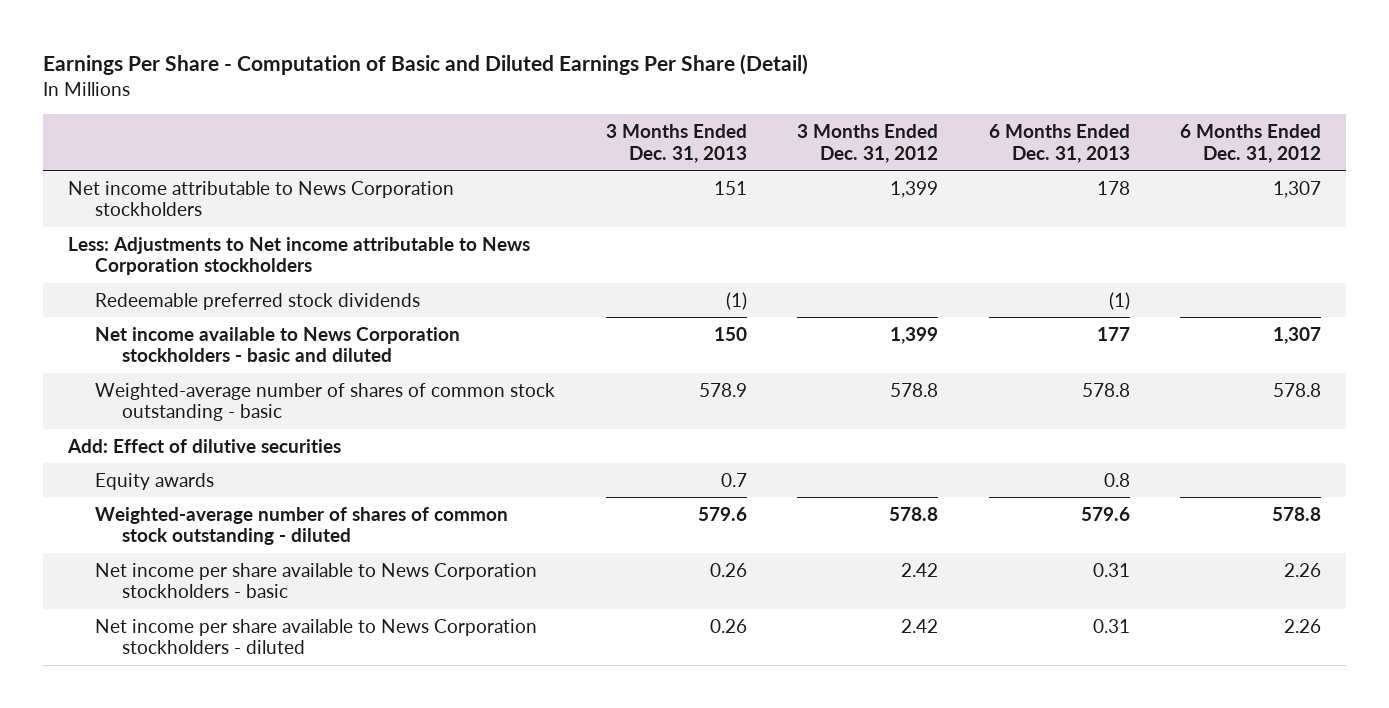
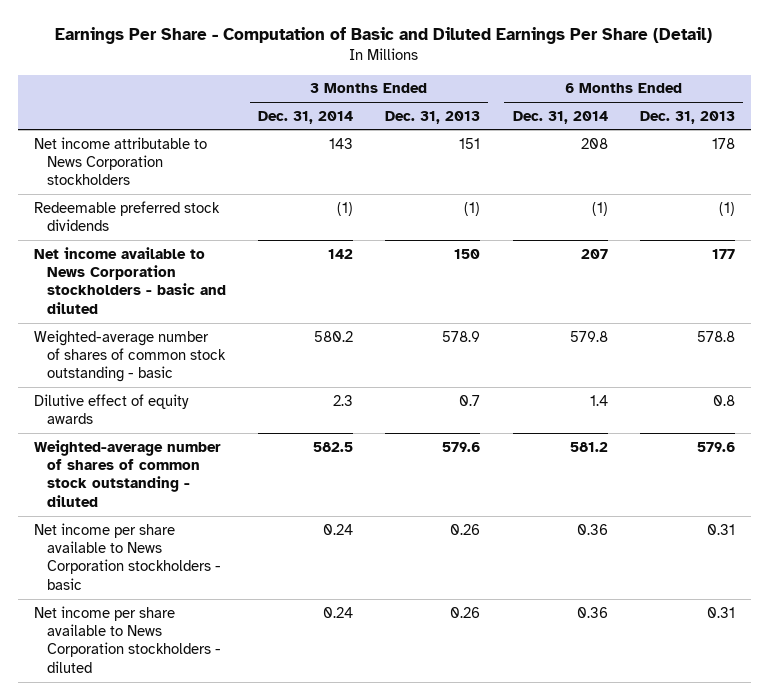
[797,124,939,163] 3 Months Ended Dec. 31, 2012 -> none
[1180,124,1322,163] 6 Months Ended Dec. 31, 2012 -> none
none -> [258,110,354,124] Dec. 31, 2014
none -> [512,110,608,124] Dec. 31, 2014
[68,236,531,276] Less: Adjustments to Net income attributable to News Corporation stockholders -> none
[67,438,342,453] Add: Effect of dilutive securities -> none
[95,472,215,490] Equity awards -> [33,393,189,425] Dilutive effect of equity awards

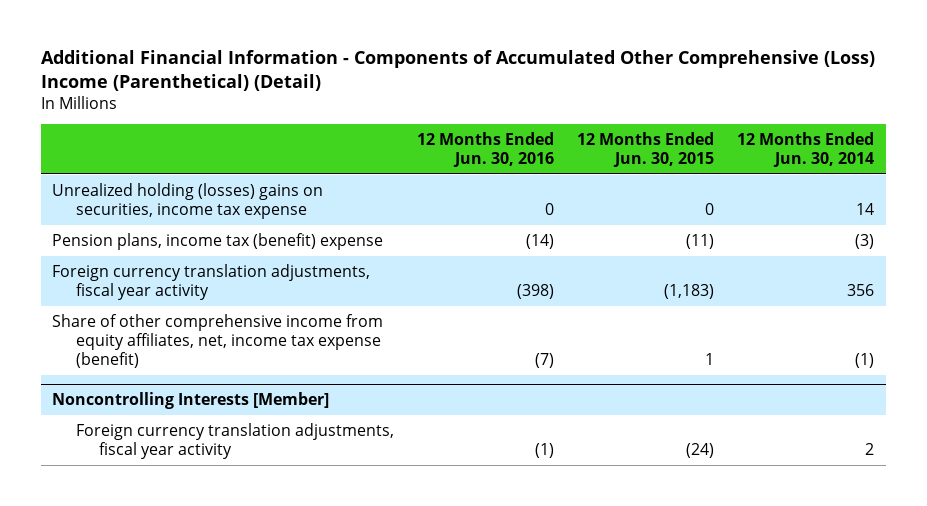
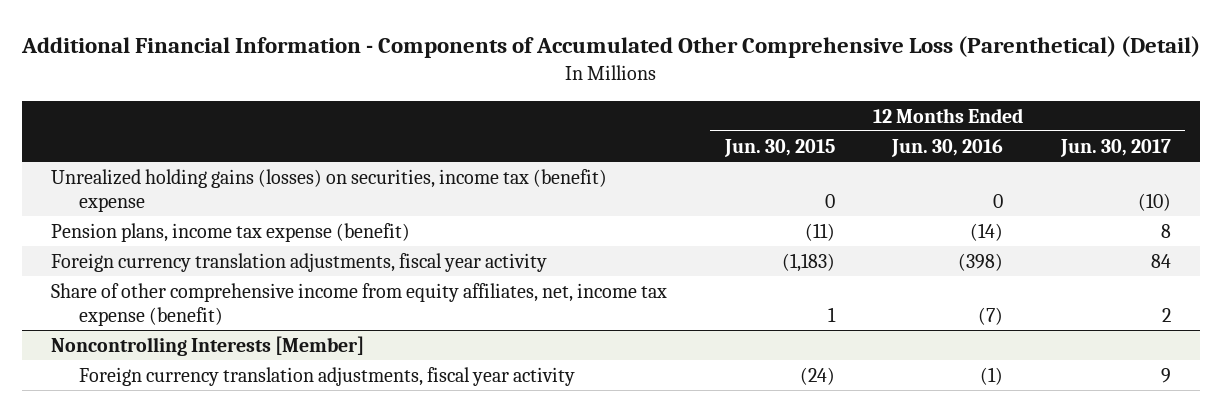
[40,50,875,92] Additional Financial Information - Components of Accumulated Other Comprehensive (Loss) Income (Parenthetical) (Detail) -> [20,36,1200,59] Additional Financial Information - Components of Accumulated Other Comprehensive Loss (Parenthetical) (Detail)
[737,131,875,167] 12 Months Ended Jun. 30, 2014 -> none
none -> [1060,139,1172,158] Jun. 30, 2017
[52,182,324,219] Unrealized holding (losses) gains on securities, income tax expense -> [50,169,607,213] Unrealized holding gains (losses) on securities, income tax (benefit) expense
[52,232,384,250] Pension plans, income tax (benefit) expense -> [50,223,410,243] Pension plans, income tax expense (benefit)

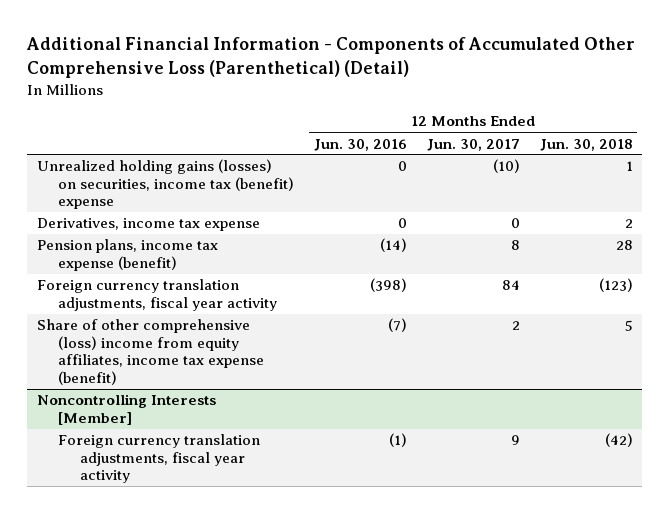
[723,139,835,158] Jun. 30, 2015 -> none
none -> [539,138,633,151] Jun. 30, 2018
none -> [36,218,260,232] Derivatives, income tax expense
[50,283,667,327] Share of other comprehensive income from equity affiliates, net, income tax expense (benefit) -> [36,319,265,385] Share of other comprehensive (loss) income from equity affiliates, income tax expense (benefit)

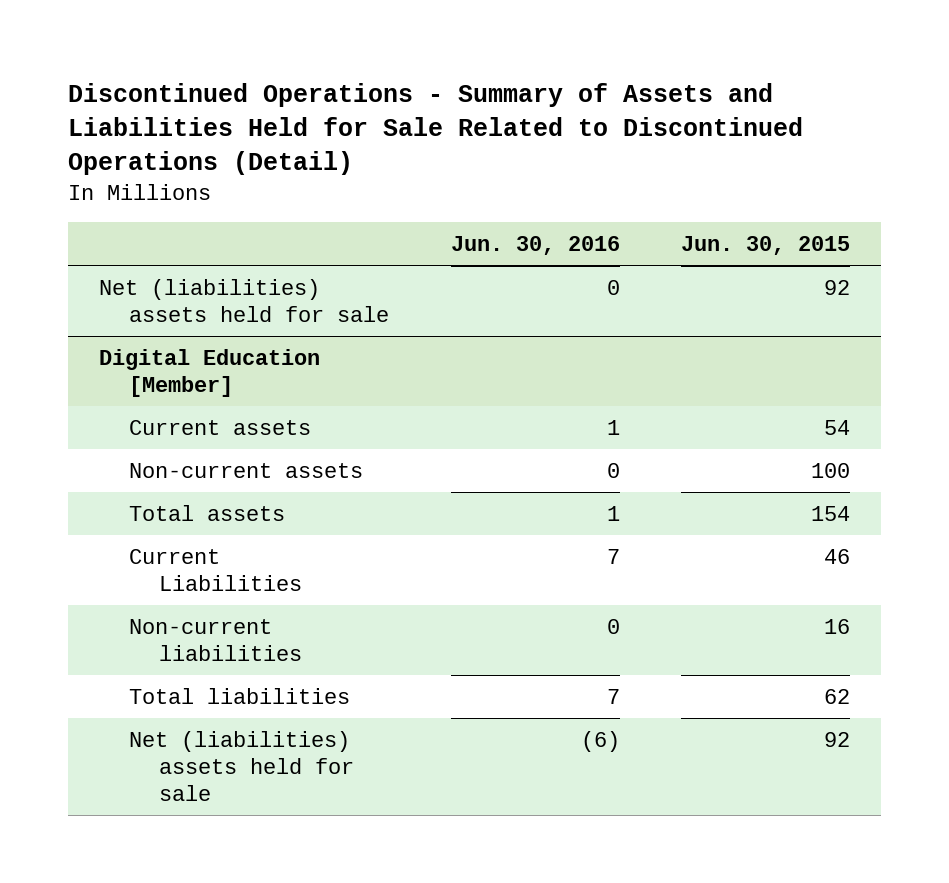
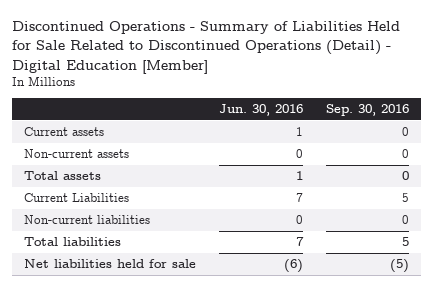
[68,83,804,176] Discontinued Operations - Summary of Assets and Liabilities Held for Sale Related to Discontinued Operations (Detail) -> [12,21,401,74] Discontinued Operations - Summary of Liabilities Held for Sale Related to Discontinued Operations (Detail) - Digital Education [Member]
[681,235,851,255] Jun. 30, 2015 -> none
none -> [326,104,410,117] Sep. 30, 2016
[99,278,390,322] Net (liabilities) assets held for sale -> none
[99,348,321,397] Digital Education [Member] -> none
[129,730,355,801] Net (liabilities) assets held for sale -> [23,258,196,268] Net liabilities held for sale

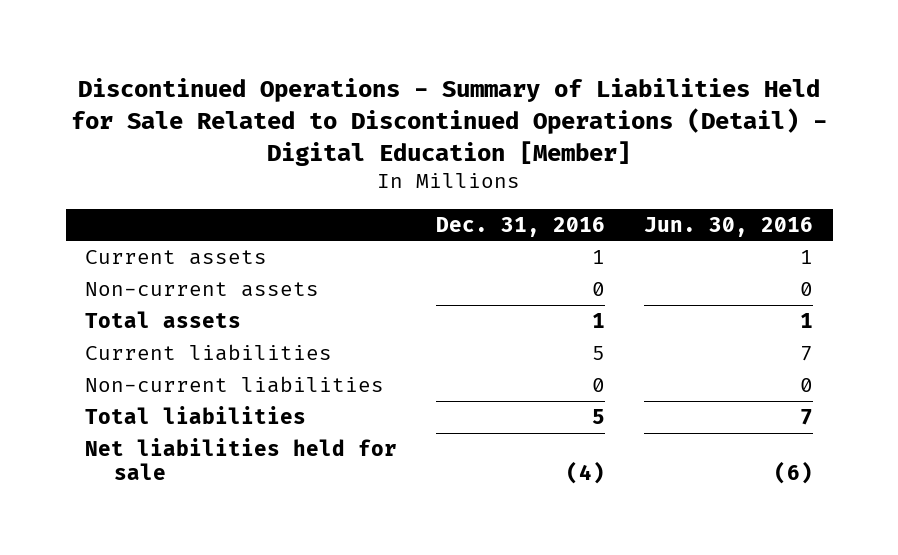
[326,104,410,117] Sep. 30, 2016 -> none
none -> [436,216,606,237] Dec. 31, 2016
[23,192,129,202] Current Liabilities -> [85,343,333,361] Current liabilities

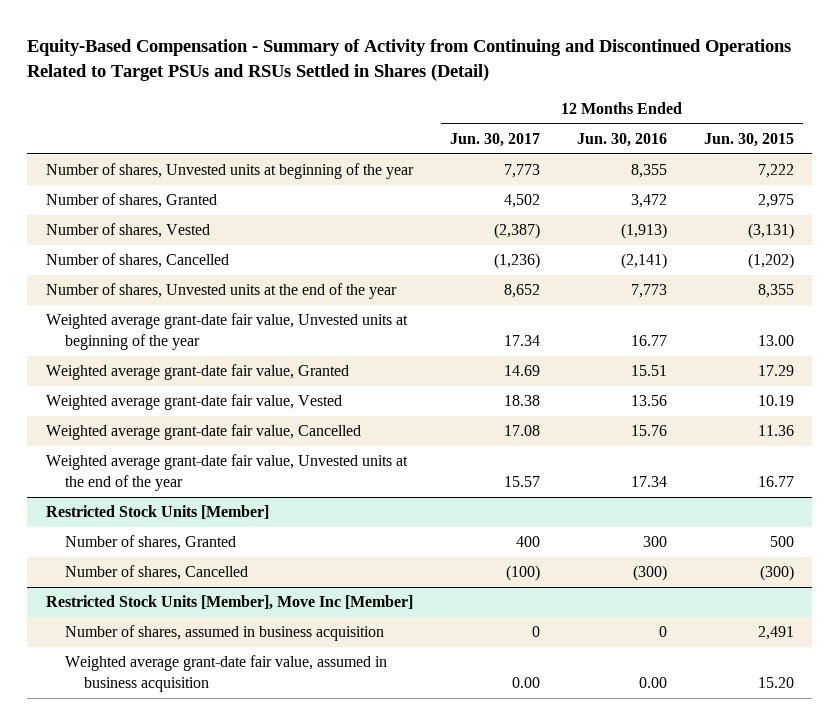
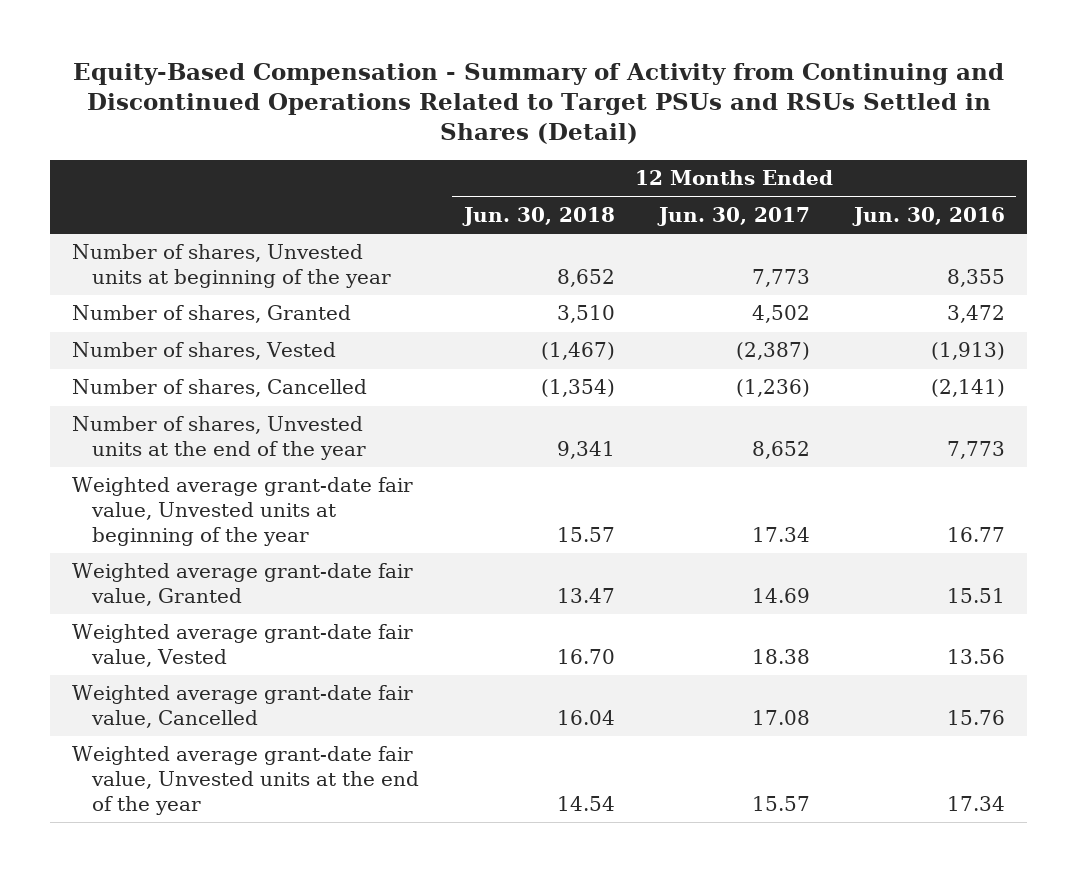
[703,132,794,147] Jun. 30, 2015 -> none
none -> [461,206,615,226] Jun. 30, 2018
[45,505,269,520] Restricted Stock Units [Member] -> none
[64,535,236,551] Number of shares, Granted -> none
[64,565,248,581] Number of shares, Cancelled -> none
[45,595,413,611] Restricted Stock Units [Member], Move Inc [Member] -> none
[64,625,384,642] Number of shares, assumed in business acquisition -> none
[64,655,387,693] Weighted average grant-date fair value, assumed in business acquisition -> none

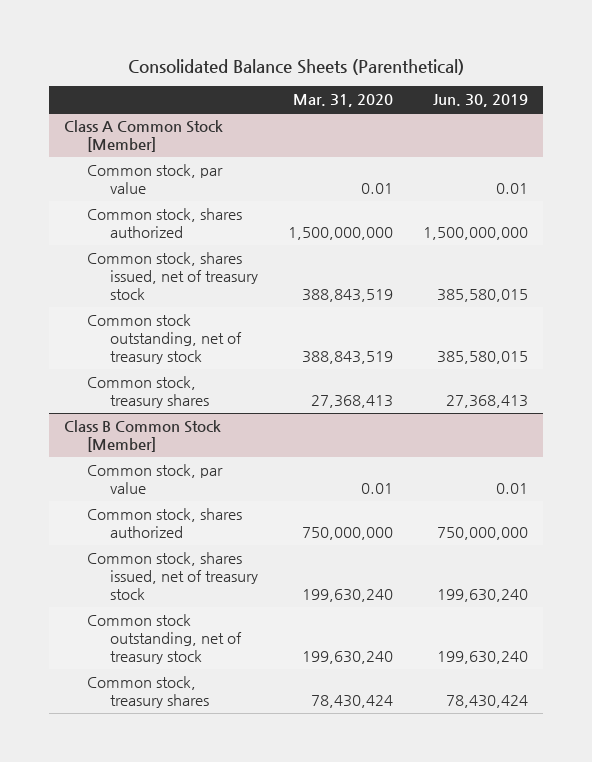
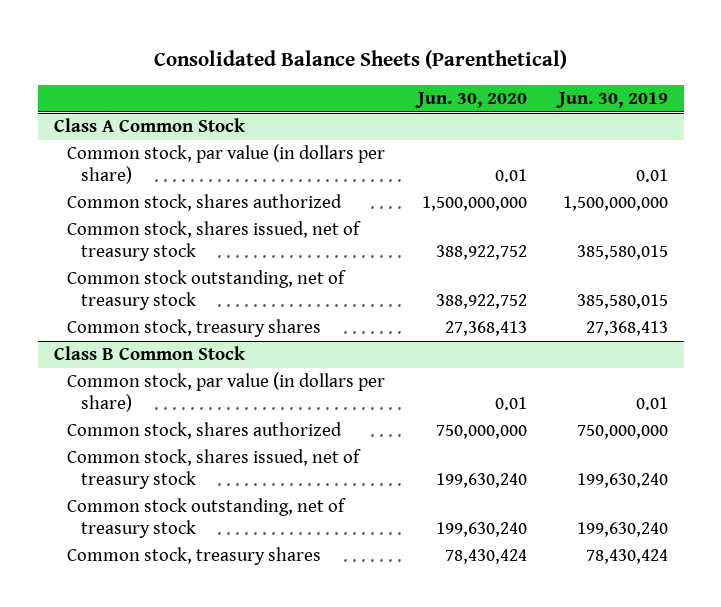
[293,94,394,108] Mar. 31, 2020 -> none
none -> [414,91,527,108] Jun. 30, 2020
[64,119,224,152] Class A Common Stock [Member] -> [53,118,245,133] Class A Common Stock
[87,163,224,194] Common stock, par value -> [67,144,386,185] Common stock, par value (in dollars per share)
[64,419,222,452] Class B Common Stock [Member] -> [53,346,245,361] Class B Common Stock
[87,463,224,494] Common stock, par value -> [67,372,386,413] Common stock, par value (in dollars per share)

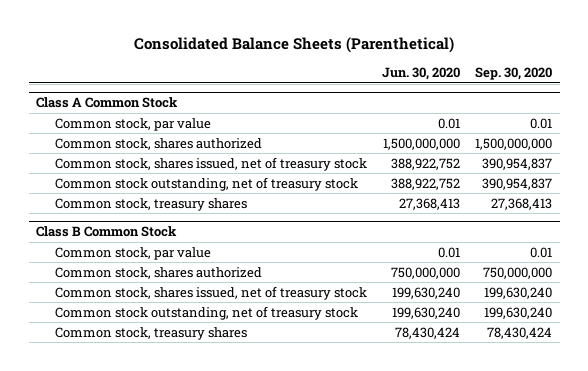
[555,91,668,108] Jun. 30, 2019 -> none
none -> [475,67,553,81] Sep. 30, 2020
[67,144,386,185] Common stock, par value (in dollars per share) -> [54,117,211,131] Common stock, par value
[67,372,386,413] Common stock, par value (in dollars per share) -> [54,246,211,260] Common stock, par value

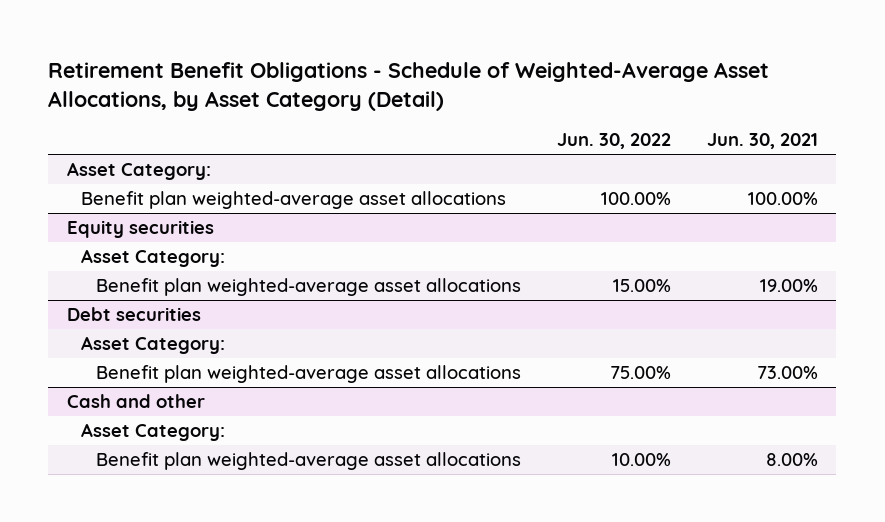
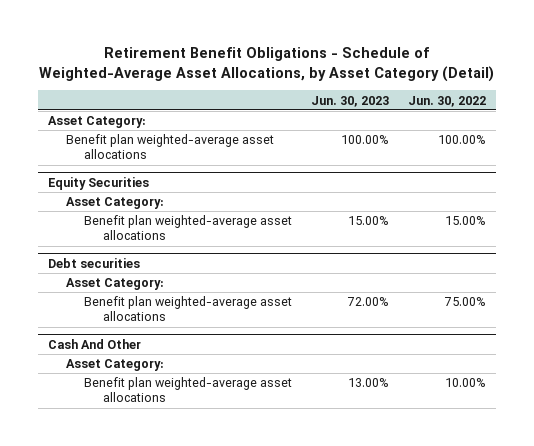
[707,133,819,150] Jun. 30, 2021 -> none
none -> [311,95,390,107] Jun. 30, 2023
[66,220,214,239] Equity securities -> [47,176,149,190] Equity Securities
[66,394,205,409] Cash and other -> [47,338,141,349] Cash And Other

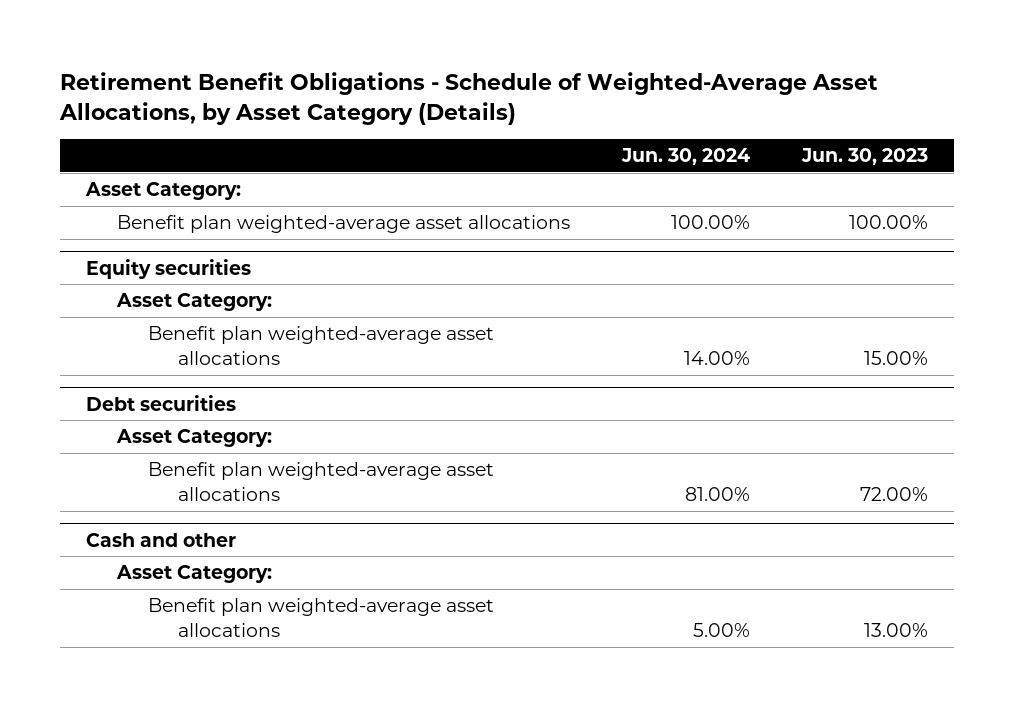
[39,46,495,82] Retirement Benefit Obligations - Schedule of Weighted-Average Asset Allocations, by Asset Category (Detail) -> [59,72,879,125] Retirement Benefit Obligations - Schedule of Weighted-Average Asset Allocations, by Asset Category (Details)
[408,95,487,107] Jun. 30, 2022 -> none
none -> [621,148,751,166] Jun. 30, 2024
[47,176,149,190] Equity Securities -> [86,258,252,279] Equity securities
[47,338,141,349] Cash And Other -> [86,532,237,547] Cash and other

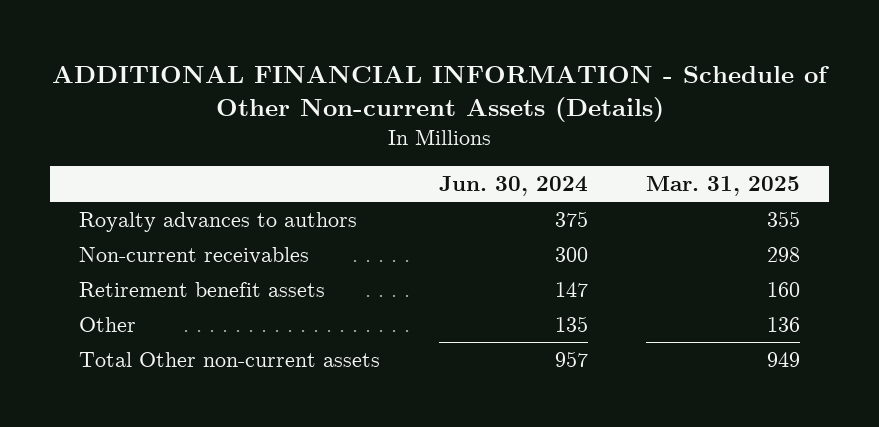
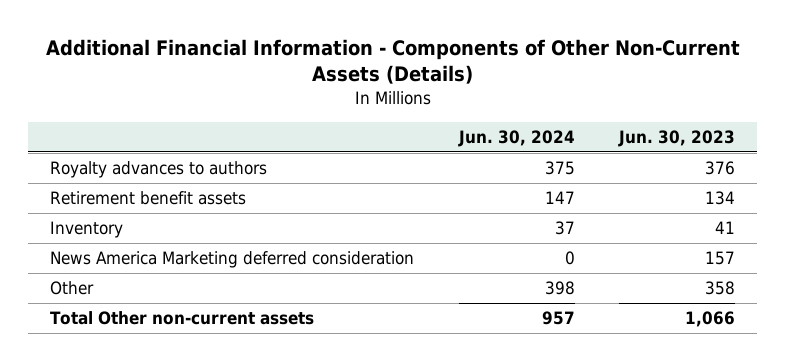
[51,66,829,123] ADDITIONAL FINANCIAL INFORMATION - Schedule of Other Non-current Assets (Details) -> [45,38,740,85] Additional Financial Information - Components of Other Non-Current Assets (Details)
[645,176,800,197] Mar. 31, 2025 -> none
none -> [618,129,736,147] Jun. 30, 2023
[79,246,310,264] Non-current receivables -> none
none -> [50,221,124,239] Inventory
none -> [50,251,415,269] News America Marketing deferred consideration
[554,315,588,332] 135 -> [544,281,575,296] 398

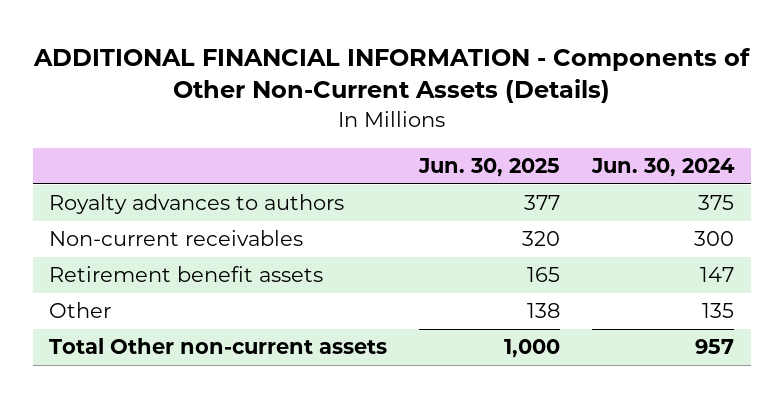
[45,38,740,85] Additional Financial Information - Components of Other Non-Current Assets (Details) -> [32,47,751,104] ADDITIONAL FINANCIAL INFORMATION - Components of Other Non-Current Assets (Details)
[618,129,736,147] Jun. 30, 2023 -> none
none -> [418,158,561,178] Jun. 30, 2025
none -> [49,230,304,247] Non-current receivables
[50,221,124,239] Inventory -> none
[50,251,415,269] News America Marketing deferred consideration -> none
[544,281,575,296] 398 -> [702,303,735,319] 135

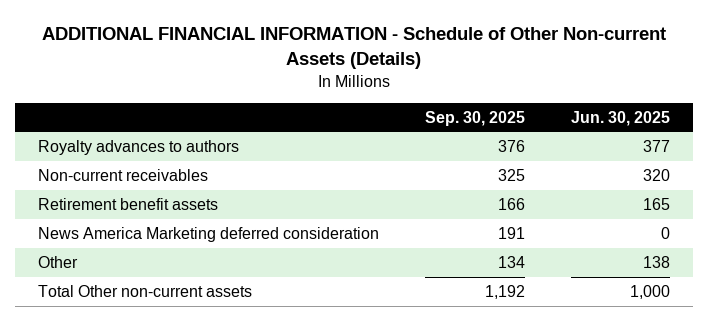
[32,47,751,104] ADDITIONAL FINANCIAL INFORMATION - Components of Other Non-Current Assets (Details) -> [42,27,667,70] ADDITIONAL FINANCIAL INFORMATION - Schedule of Other Non-current Assets (Details)
[591,158,736,178] Jun. 30, 2024 -> none
none -> [425,110,526,126] Sep. 30, 2025
none -> [38,226,380,242] News America Marketing deferred consideration

